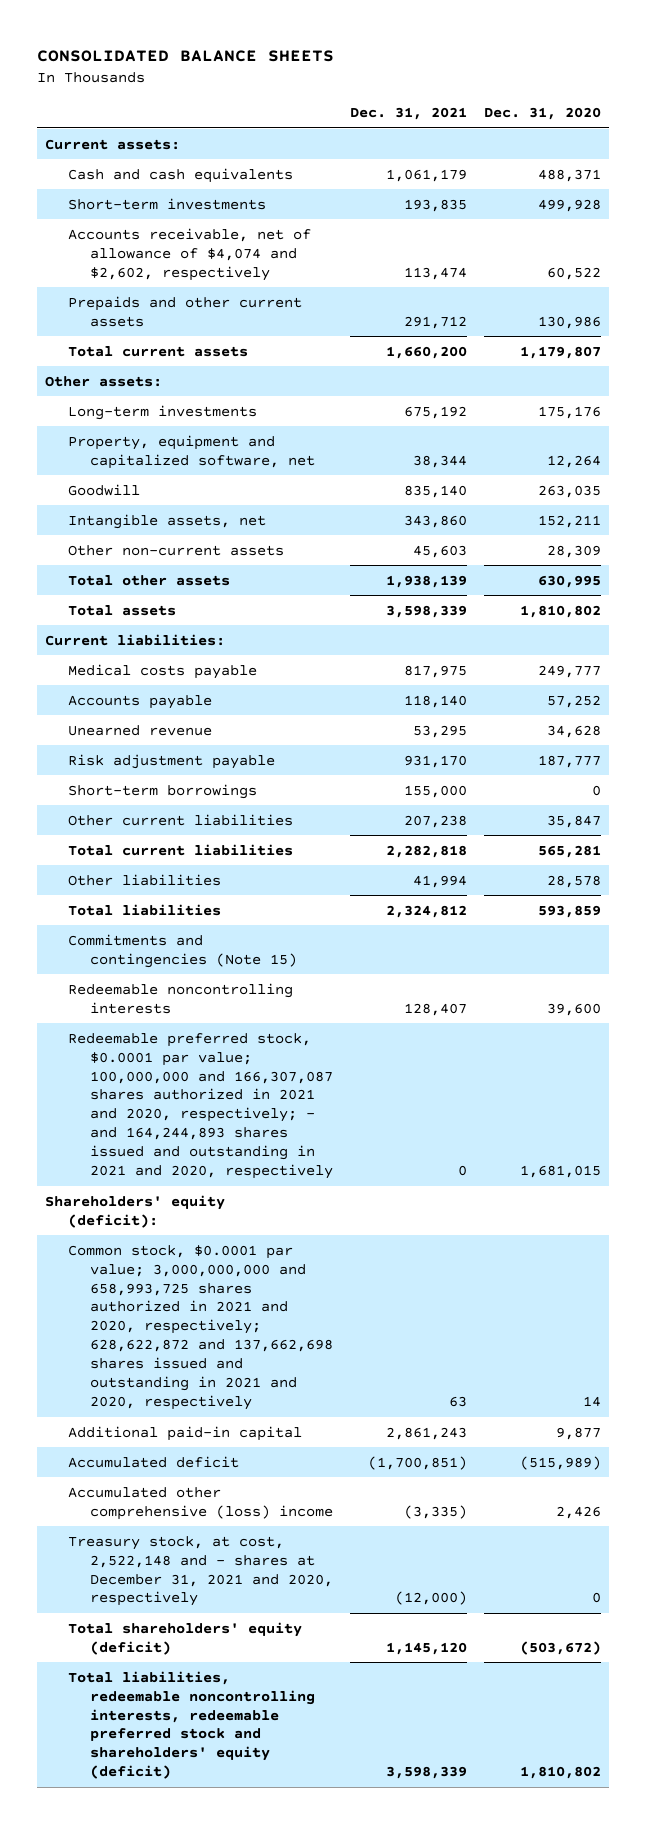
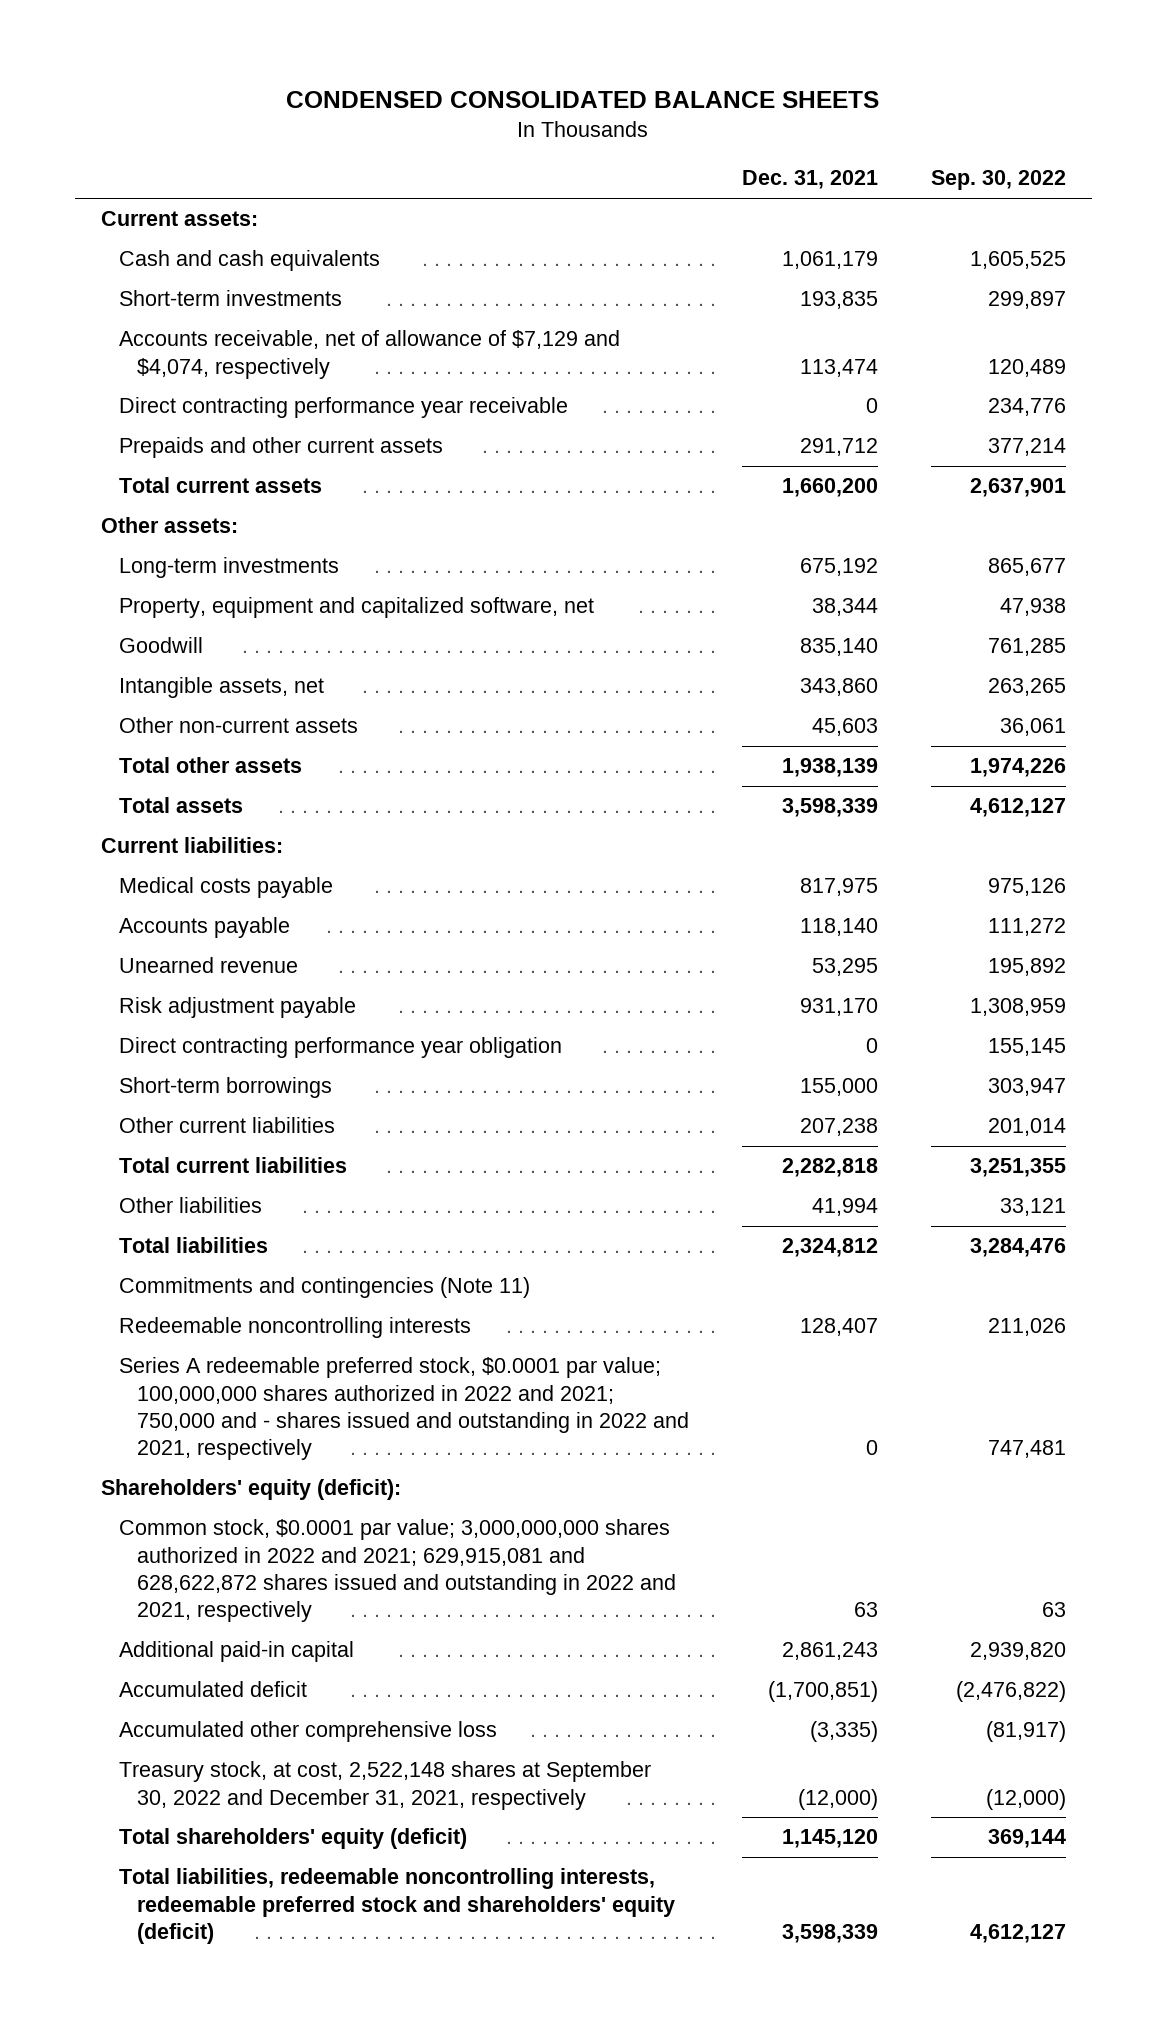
[36,49,334,62] CONSOLIDATED BALANCE SHEETS -> [286,90,880,108] CONDENSED CONSOLIDATED BALANCE SHEETS
[483,107,601,121] Dec. 31, 2020 -> none
none -> [930,170,1066,191] Sep. 30, 2022
[67,227,311,281] Accounts receivable, net of allowance of $4,074 and $2,602, respectively -> [119,330,621,379] Accounts receivable, net of allowance of $7,129 and $4,074, respectively
none -> [119,397,569,419] Direct contracting performance year receivable
none -> [119,1037,563,1059] Direct contracting performance year obligation
[67,933,298,968] Commitments and contingencies (Note 15) -> [119,1277,531,1299] Commitments and contingencies (Note 11)
[67,1032,334,1180] Redeemable preferred stock, $0.0001 par value; 100,000,000 and 166,307,087 shares authorized in 2021 and 2020, respectively; - and 164,244,893 shares issued and outstanding in 2021 and 2020, respectively -> [119,1357,690,1461] Series A redeemable preferred stock, $0.0001 par value; 100,000,000 shares authorized in 2022 and 2021; 750,000 and - shares issued and outstanding in 2022 and 2021, respectively
[67,1244,334,1411] Common stock, $0.0001 par value; 3,000,000,000 and 658,993,725 shares authorized in 2021 and 2020, respectively; 628,622,872 and 137,662,698 shares issued and outstanding in 2021 and 2020, respectively -> [119,1519,677,1623] Common stock, $0.0001 par value; 3,000,000,000 shares authorized in 2022 and 2021; 629,915,081 and 628,622,872 shares issued and outstanding in 2022 and 2021, respectively
[67,1486,334,1520] Accumulated other comprehensive (loss) income -> [119,1721,498,1743] Accumulated other comprehensive loss
[67,1535,334,1607] Treasury stock, at cost, 2,522,148 and - shares at December 31, 2021 and 2020, respectively -> [119,1761,652,1810] Treasury stock, at cost, 2,522,148 shares at September 30, 2022 and December 31, 2021, respectively

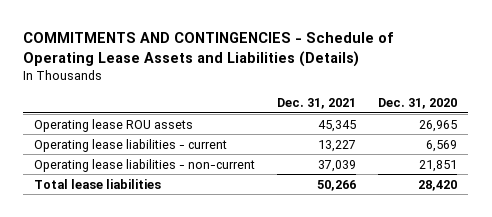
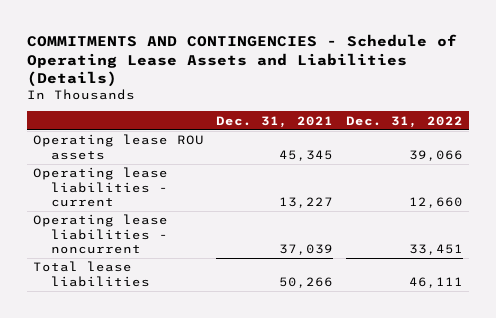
[378,98,458,110] Dec. 31, 2020 -> none
none -> [345,115,463,128] Dec. 31, 2022
[34,158,256,172] Operating lease liabilities - non-current -> [33,214,169,255] Operating lease liabilities - noncurrent

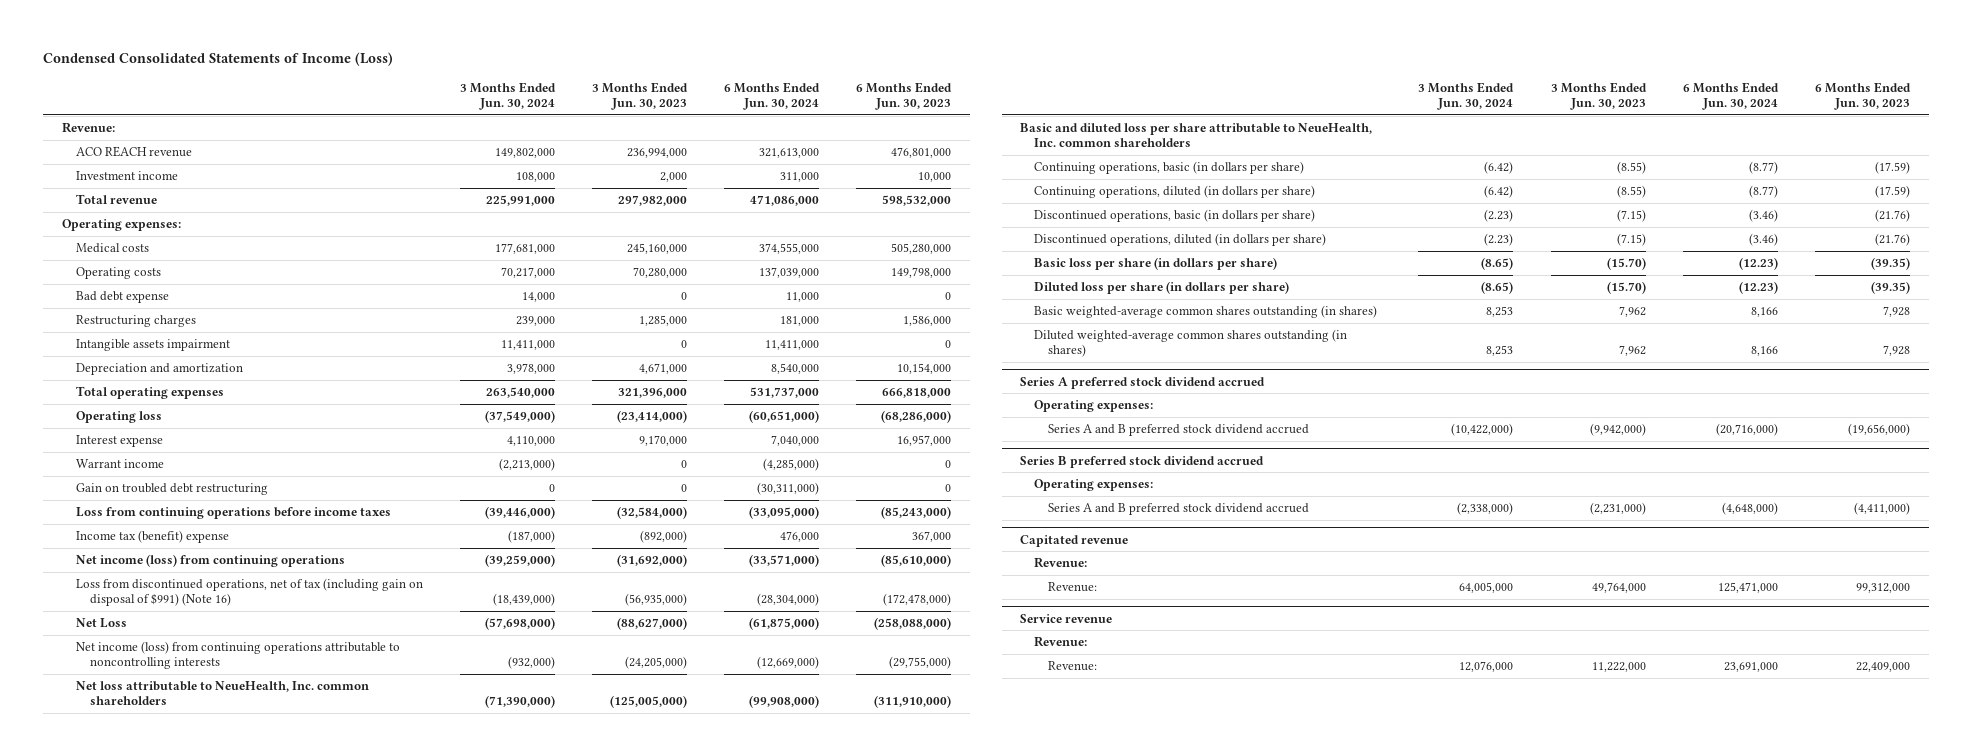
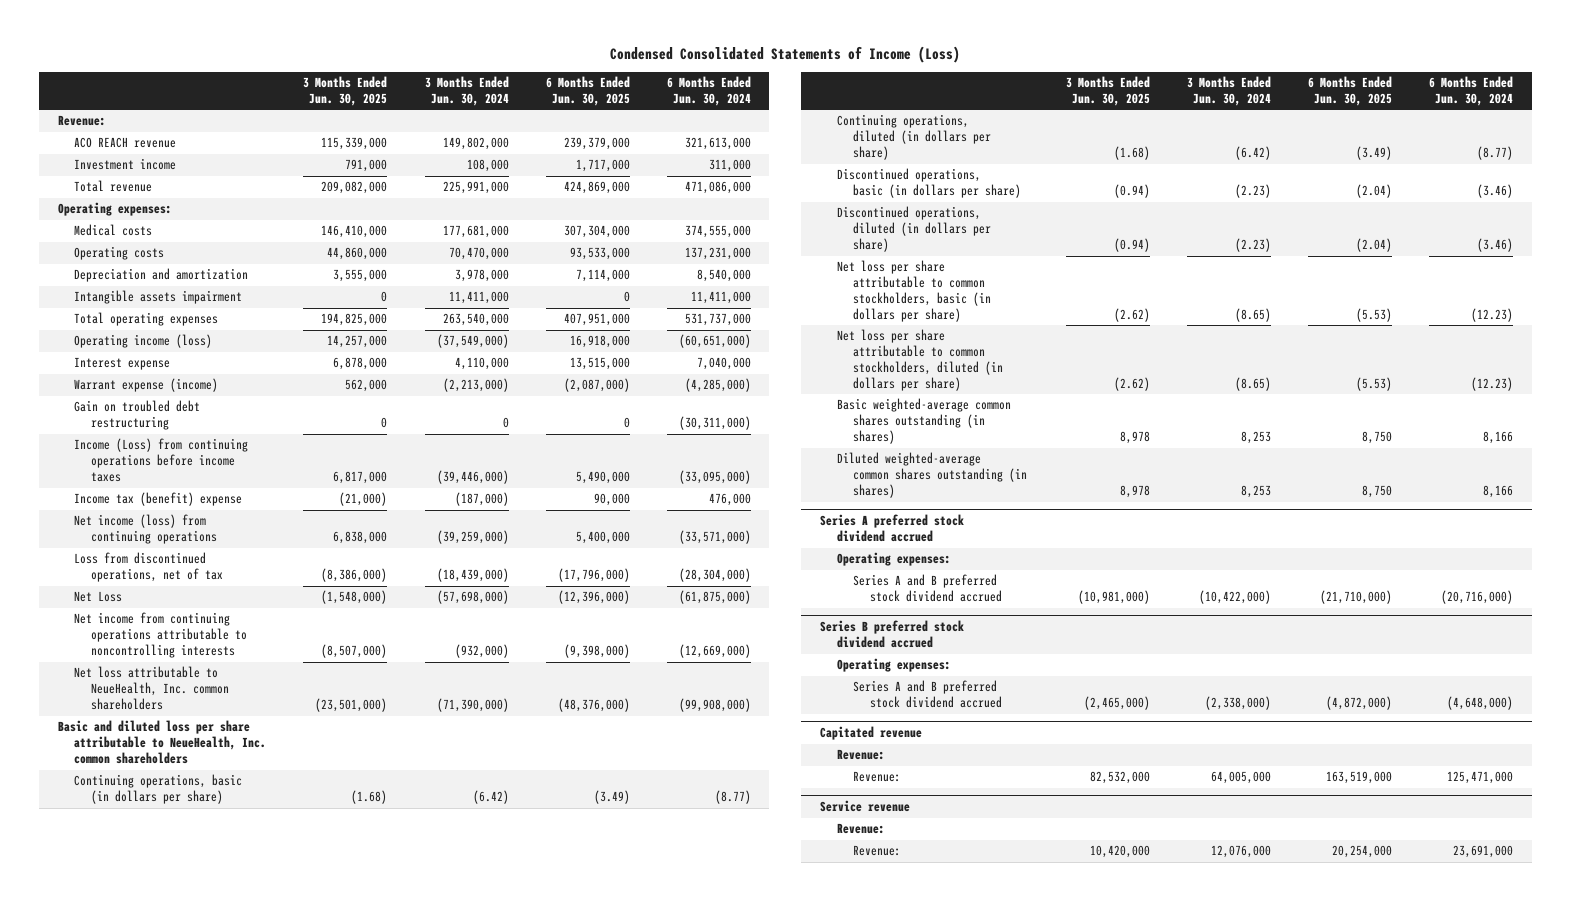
[592,82,689,110] 3 Months Ended Jun. 30, 2023 -> none
[856,82,953,110] 6 Months Ended Jun. 30, 2023 -> none
none -> [303,76,388,107] 3 Months Ended Jun. 30, 2025
none -> [545,76,630,107] 6 Months Ended Jun. 30, 2025
[75,291,169,304] Bad debt expense -> none
[75,315,196,328] Restructuring charges -> none
[500,267,555,279] 70,217,000 -> [448,247,509,261] 70,470,000
[759,267,820,279] 137,039,000 -> [684,247,751,261] 137,231,000
[75,339,230,352] Intangible assets impairment -> [74,290,243,305] Intangible assets impairment
[75,411,162,424] Operating loss -> [74,334,213,349] Operating income (loss)
[75,459,164,469] Warrant income -> [74,378,219,393] Warrant expense (income)
[75,507,391,520] Loss from continuing operations before income taxes -> [74,438,249,483] Income (Loss) from continuing operations before income taxes
[75,578,423,606] Loss from discontinued operations, net of tax (including gain on disposal of $991) (Note 16) -> [74,552,224,583] Loss from discontinued operations, net of tax
[75,641,400,669] Net income (loss) from continuing operations attributable to noncontrolling interests -> [74,612,248,659] Net income from continuing operations attributable to noncontrolling interests
[1034,257,1278,271] Basic loss per share (in dollars per share) -> [836,260,992,323] Net loss per share attributable to common stockholders, basic (in dollars per share)
[1034,281,1290,295] Diluted loss per share (in dollars per share) -> [836,329,1004,392] Net loss per share attributable to common stockholders, diluted (in dollars per share)

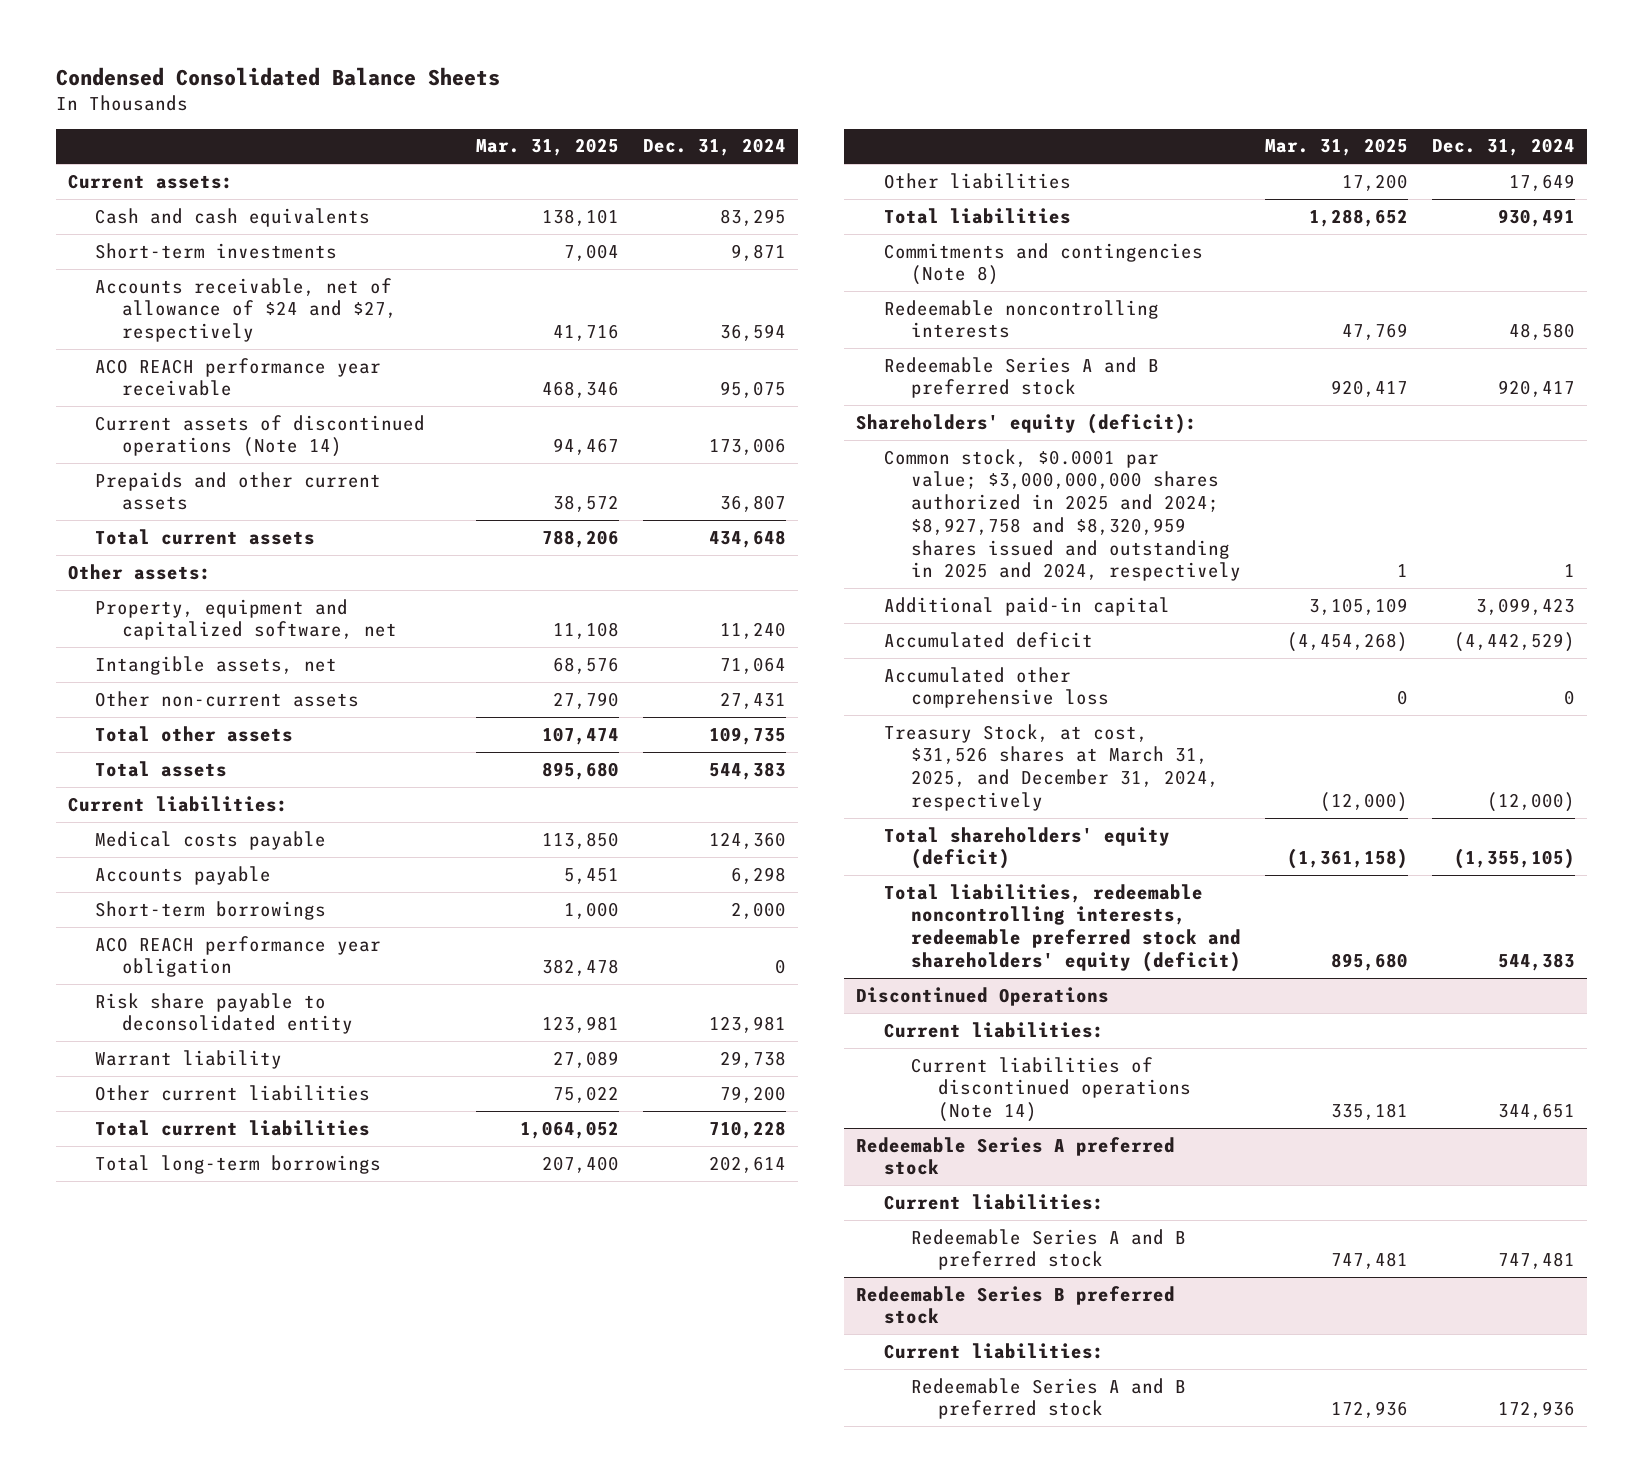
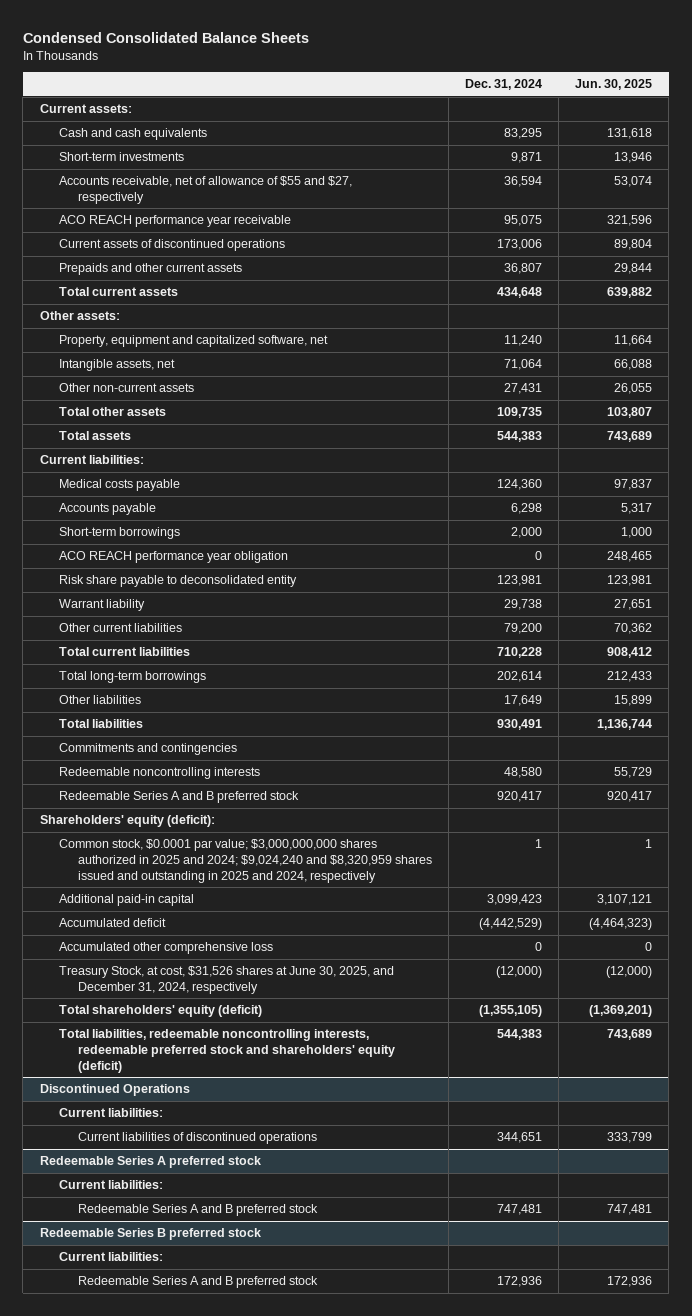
[476,138,620,157] Mar. 31, 2025 -> none
none -> [574,79,652,91] Jun. 30, 2025
[94,277,398,343] Accounts receivable, net of allowance of $24 and $27, respectively -> [58,176,352,204] Accounts receivable, net of allowance of $55 and $27, respectively
[94,414,425,458] Current assets of discontinued operations (Note 14) -> [58,239,285,252] Current assets of discontinued operations
[883,242,1203,286] Commitments and contingencies (Note 8) -> [58,743,237,756] Commitments and contingencies
[883,448,1241,582] Common stock, $0.0001 par value; $3,000,000,000 shares authorized in 2025 and 2024; $8,927,758 and $8,320,959 shares issued and outstanding in 2025 and 2024, respectively -> [58,839,432,883] Common stock, $0.0001 par value; $3,000,000,000 shares authorized in 2025 and 2024; $9,024,240 and $8,320,959 shares issued and outstanding in 2025 and 2024, respectively
[883,723,1219,811] Treasury Stock, at cost, $31,526 shares at March 31, 2025, and December 31, 2024, respectively -> [58,966,394,994] Treasury Stock, at cost, $31,526 shares at June 30, 2025, and December 31, 2024, respectively
[910,1056,1192,1123] Current liabilities of discontinued operations (Note 14) -> [77,1132,317,1145] Current liabilities of discontinued operations

